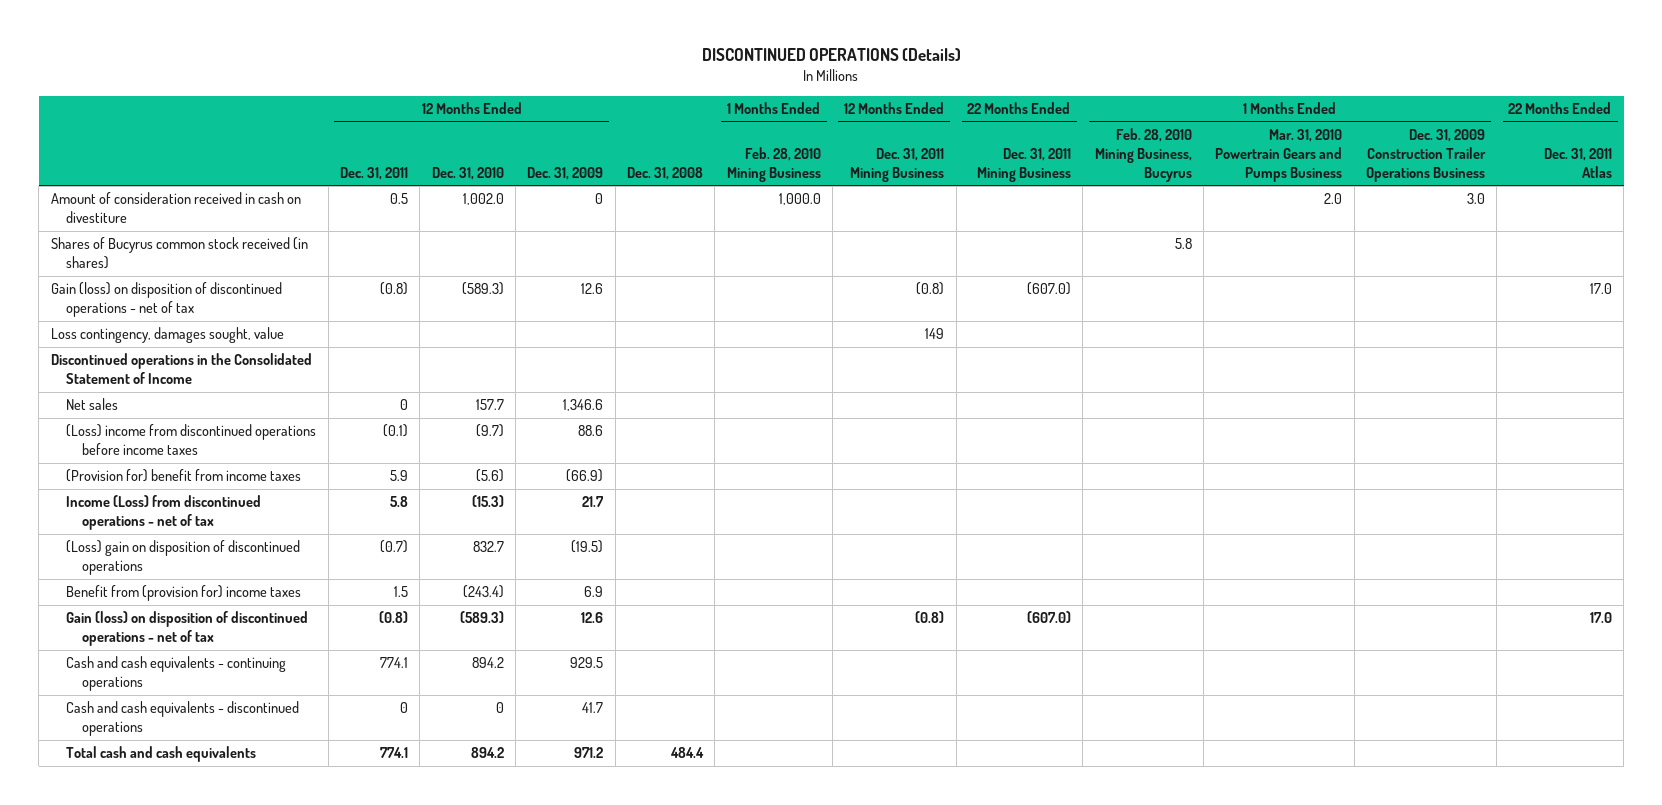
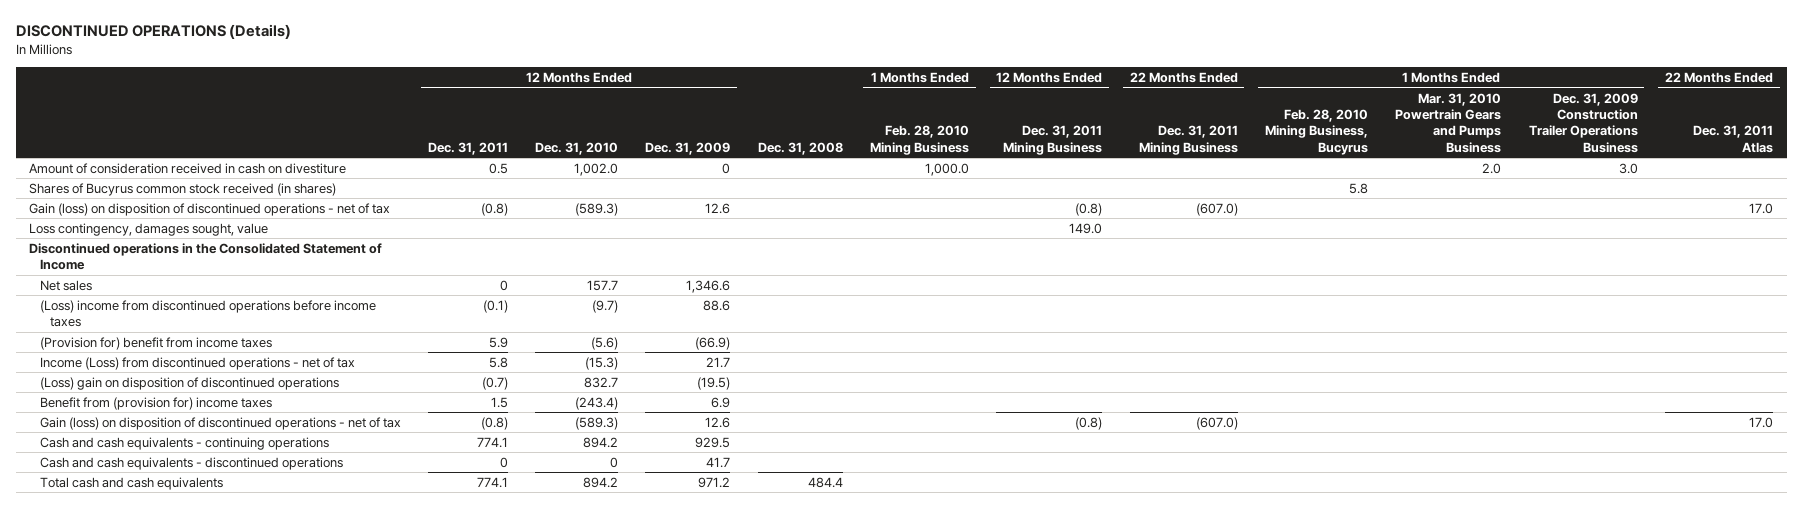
[925,328,945,340] 149 -> [1069,222,1103,234] 149.0

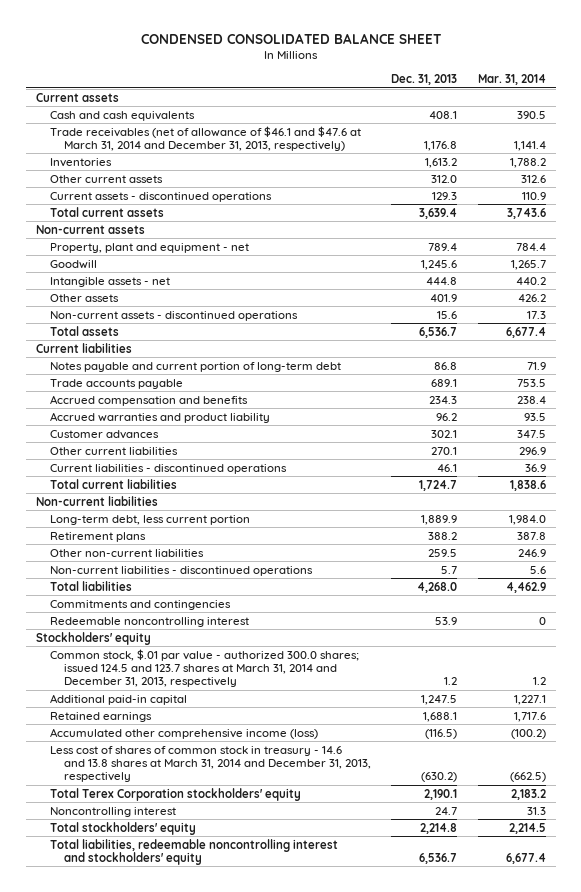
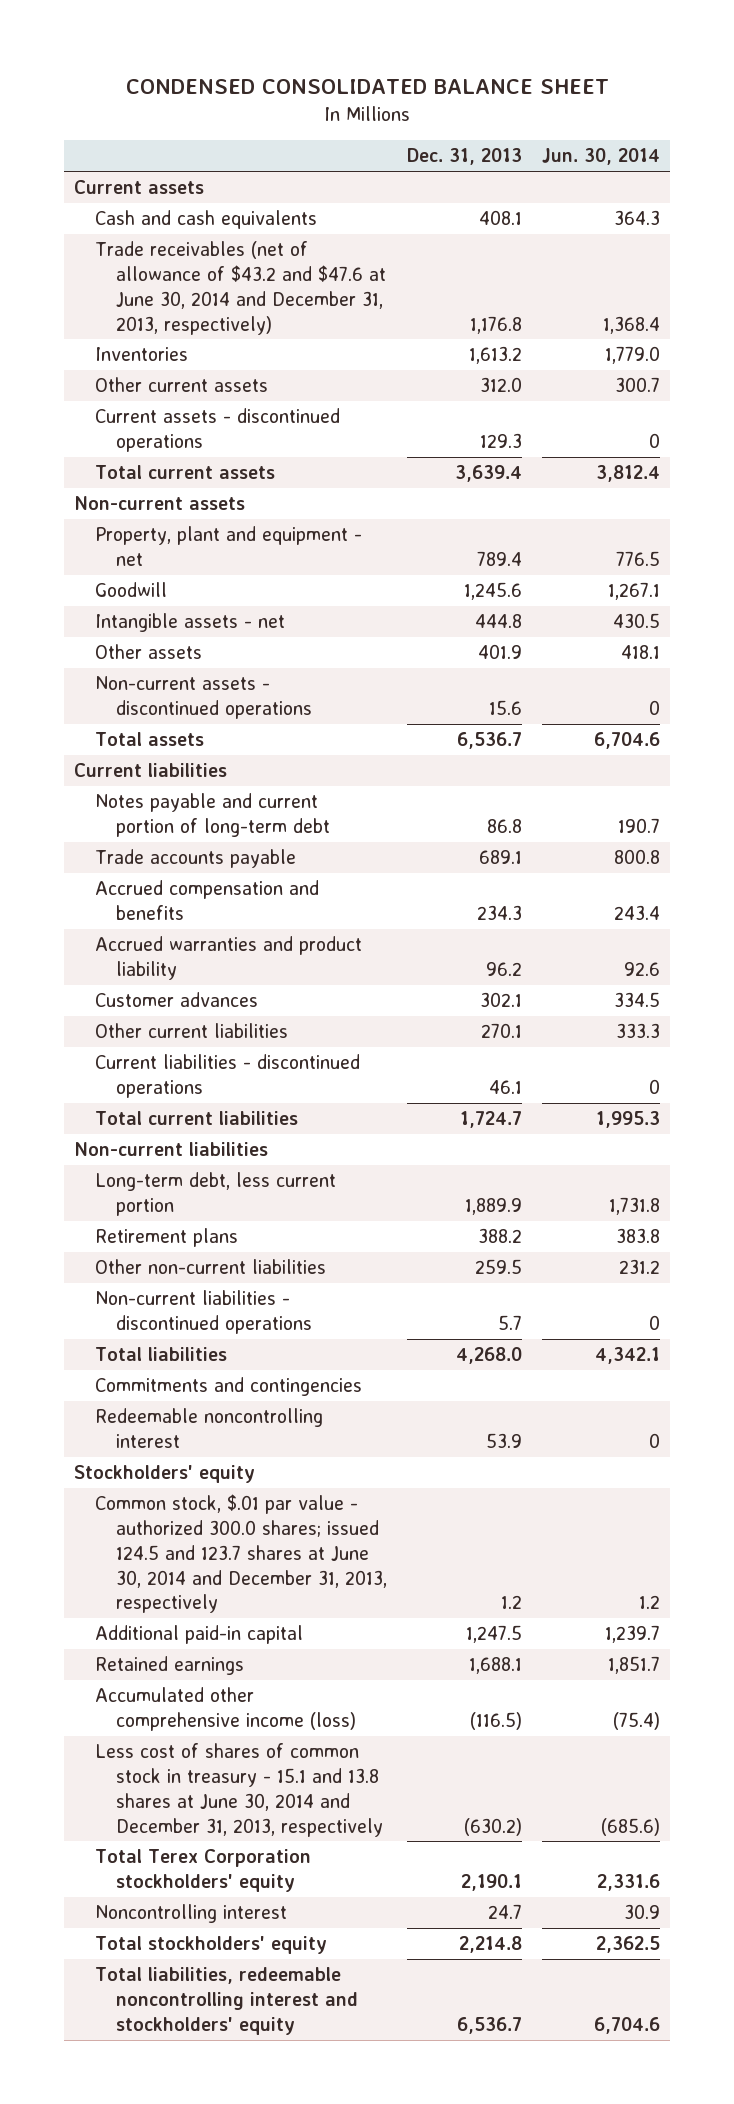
[477,74,546,86] Mar. 31, 2014 -> none
none -> [541,148,660,166] Jun. 30, 2014
[49,125,361,151] Trade receivables (net of allowance of $46.1 and $47.6 at March 31, 2014 and December 31, 2013, respectively) -> [94,241,386,335] Trade receivables (net of allowance of $43.2 and $47.6 at June 30, 2014 and December 31, 2013, respectively)
[49,648,359,688] Common stock, $.01 par value - authorized 300.0 shares; issued 124.5 and 123.7 shares at March 31, 2014 and December 31, 2013, respectively -> [94,1494,387,1614] Common stock, $.01 par value - authorized 300.0 shares; issued 124.5 and 123.7 shares at June 30, 2014 and December 31, 2013, respectively
[49,745,372,783] Less cost of shares of common stock in treasury - 14.6 and 13.8 shares at March 31, 2014 and December 31, 2013, respectively -> [94,1743,383,1837] Less cost of shares of common stock in treasury - 15.1 and 13.8 shares at June 30, 2014 and December 31, 2013, respectively

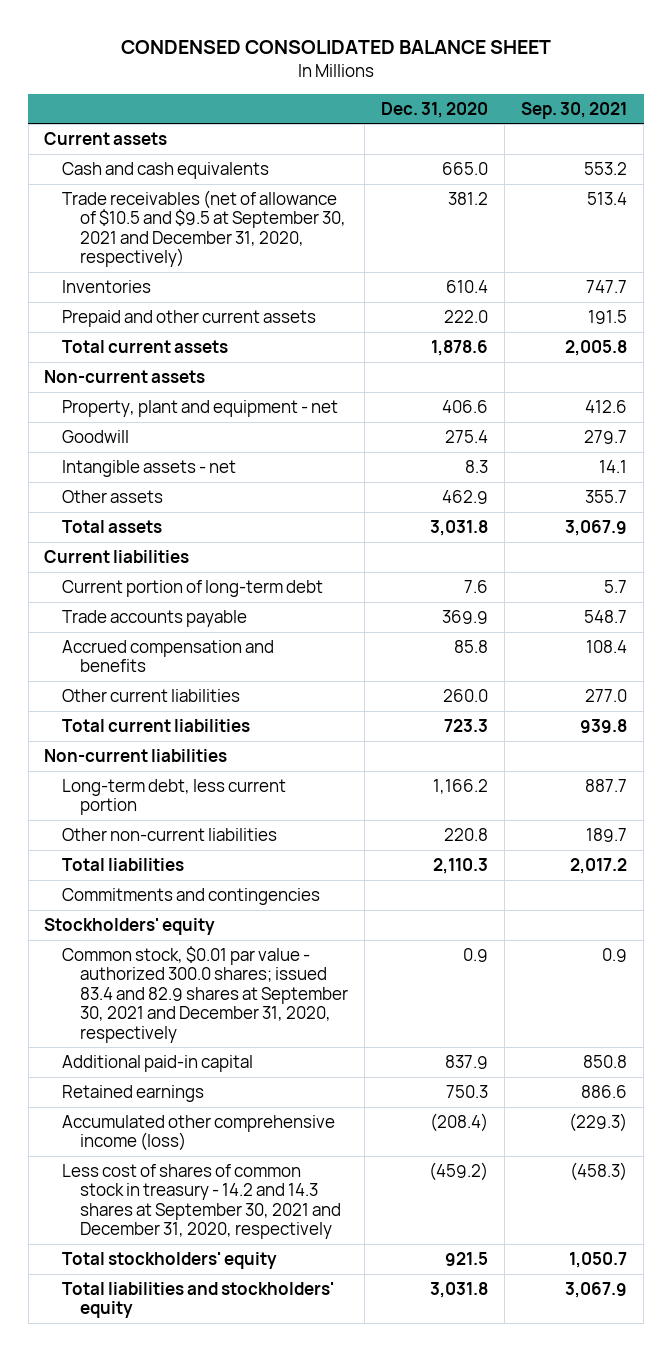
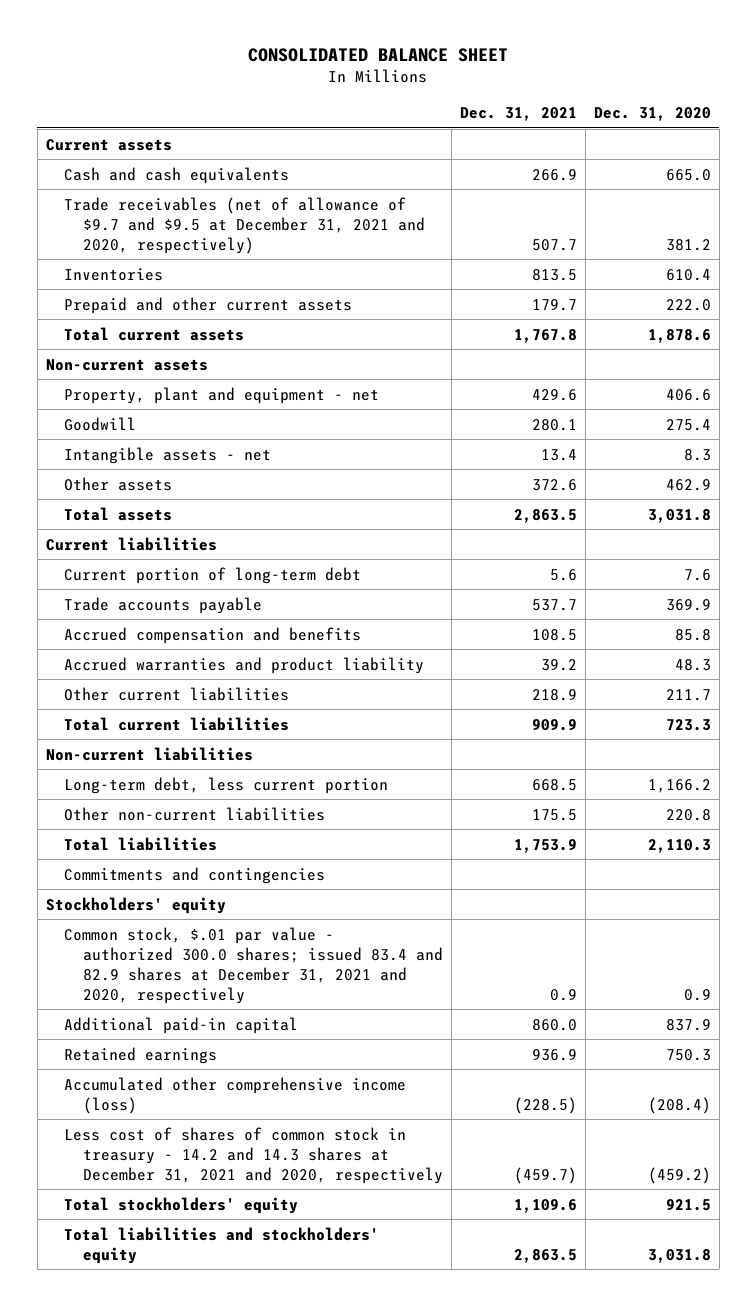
[120,40,551,55] CONDENSED CONSOLIDATED BALANCE SHEET -> [248,48,509,63] CONSOLIDATED BALANCE SHEET
[521,101,628,119] Sep. 30, 2021 -> none
none -> [459,107,577,122] Dec. 31, 2021
[62,189,347,268] Trade receivables (net of allowance of $10.5 and $9.5 at September 30, 2021 and December 31, 2020, respectively) -> [64,196,425,254] Trade receivables (net of allowance of $9.7 and $9.5 at December 31, 2021 and 2020, respectively)
none -> [64,656,425,674] Accrued warranties and product liability
[443,688,489,702] 260.0 -> [665,688,711,701] 211.7
[62,945,349,1043] Common stock, $0.01 par value - authorized 300.0 shares; issued 83.4 and 82.9 shares at September 30, 2021 and December 31, 2020, respectively -> [64,926,443,1004] Common stock, $.01 par value - authorized 300.0 shares; issued 83.4 and 82.9 shares at December 31, 2021 and 2020, respectively
[62,1163,342,1240] Less cost of shares of common stock in treasury - 14.2 and 14.3 shares at September 30, 2021 and December 31, 2020, respectively -> [64,1126,443,1184] Less cost of shares of common stock in treasury - 14.2 and 14.3 shares at December 31, 2021 and 2020, respectively

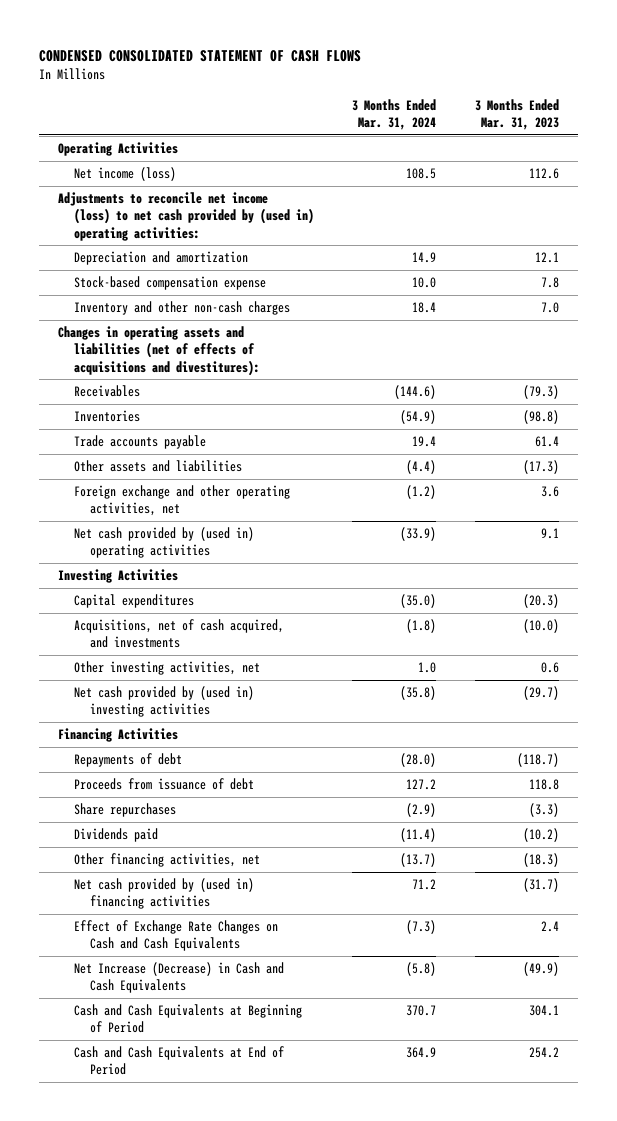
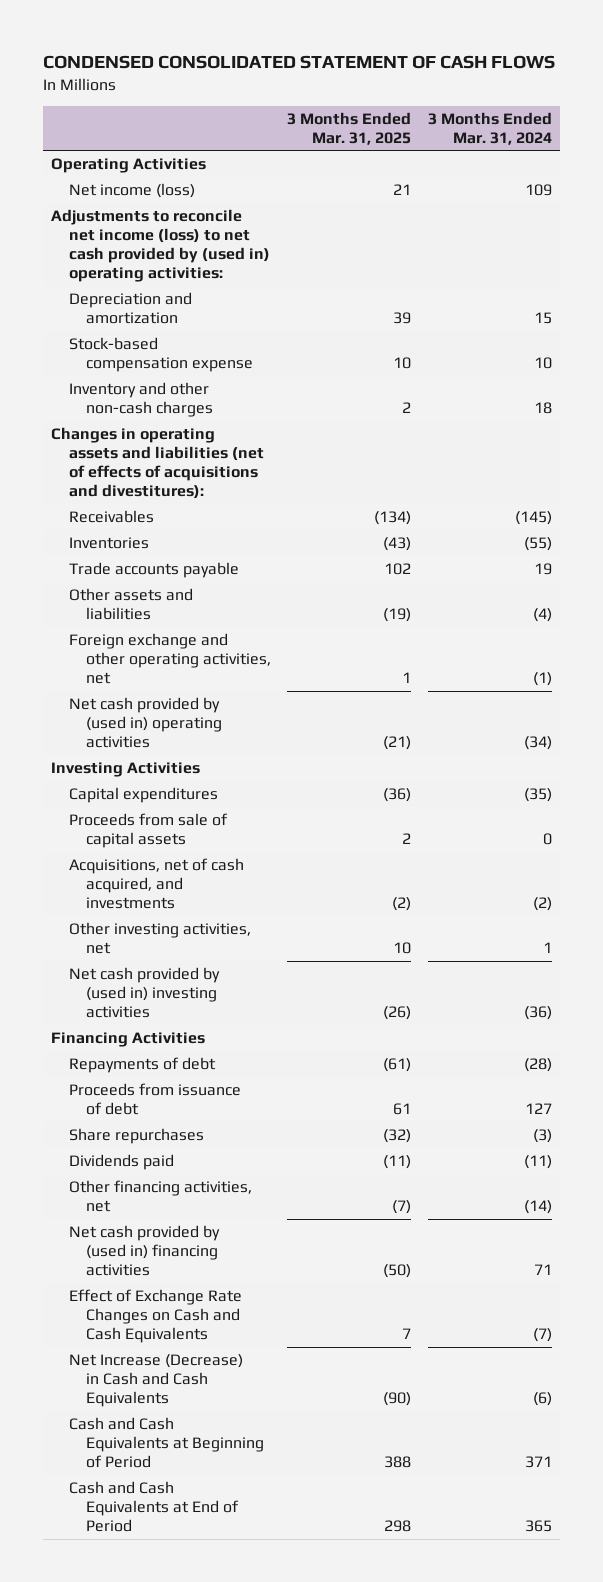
[474,98,559,131] 3 Months Ended Mar. 31, 2023 -> none
none -> [287,111,412,145] 3 Months Ended Mar. 31, 2025
[406,168,437,180] 108.5 -> [524,183,552,196] 109
[412,252,437,264] 14.9 -> [533,312,552,325] 15
[412,277,437,289] 10.0 -> [533,357,552,370] 10
[412,302,437,314] 18.4 -> [533,402,552,415] 18
[394,385,437,400] (144.6) -> [514,510,552,525] (145)
[400,410,437,425] (54.9) -> [523,536,552,551] (55)
[412,436,437,448] 19.4 -> [533,562,552,575] 19
[406,460,437,475] (4.4) -> [532,608,552,623] (4)
[406,485,437,500] (1.2) -> [532,672,552,687] (1)
[400,527,437,542] (33.9) -> [523,736,552,751] (34)
[400,594,437,609] (35.0) -> [523,787,552,802] (35)
none -> [68,812,228,849] Proceeds from sale of capital assets
[406,619,437,634] (1.8) -> [532,897,552,912] (2)
[418,662,437,674] 1.0 -> [542,942,552,954] 1
[400,686,437,701] (35.8) -> [523,1006,552,1021] (36)
[400,753,437,768] (28.0) -> [523,1057,552,1072] (28)
[406,779,437,791] 127.2 -> [524,1103,552,1115] 127
[406,803,437,818] (2.9) -> [532,1128,552,1143] (3)
[400,828,437,843] (11.4) -> [523,1154,552,1169] (11)
[400,853,437,868] (13.7) -> [523,1200,552,1215] (14)
[412,879,437,891] 71.2 -> [533,1264,552,1276] 71
[406,920,437,935] (7.3) -> [532,1328,552,1343] (7)
[406,962,437,977] (5.8) -> [532,1392,552,1407] (6)
[406,1005,437,1017] 370.7 -> [524,1456,552,1469] 371
[406,1047,437,1059] 364.9 -> [524,1520,552,1533] 365

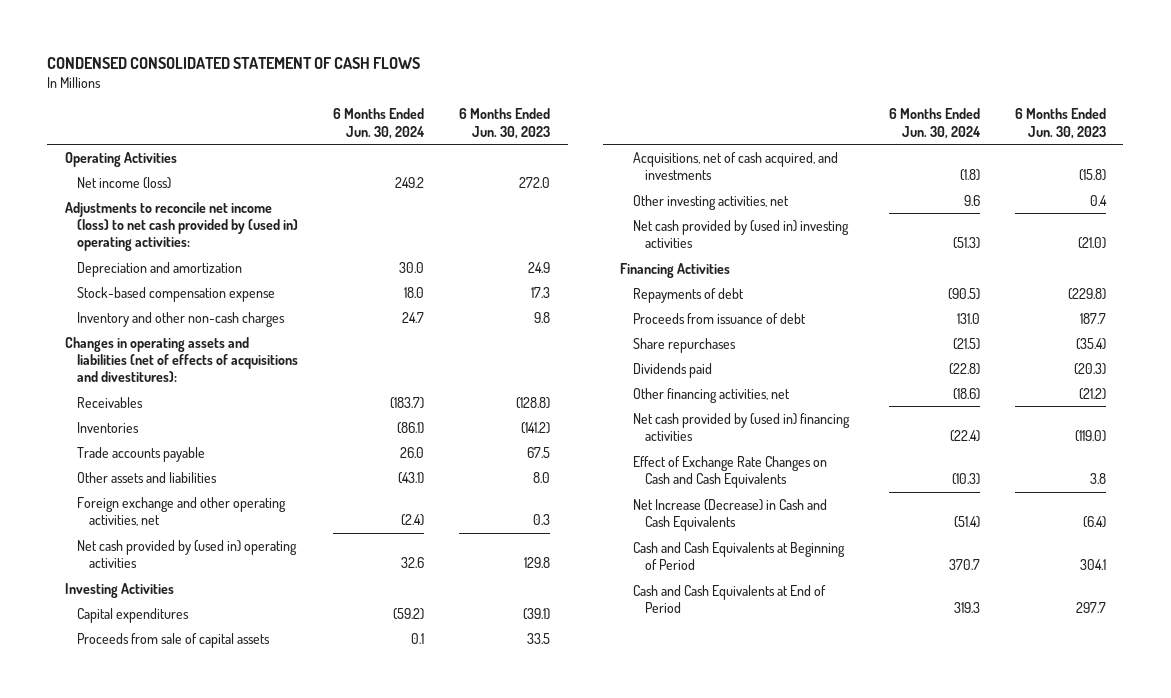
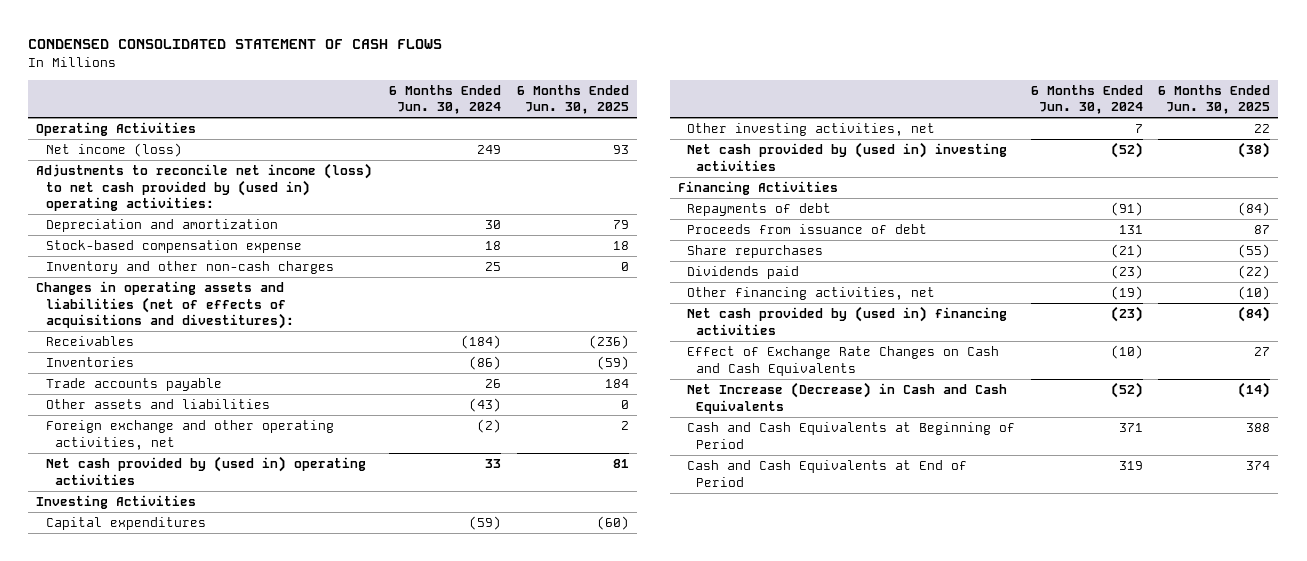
[459,108,551,139] 6 Months Ended Jun. 30, 2023 -> none
none -> [517,84,630,115] 6 Months Ended Jun. 30, 2025
[395,176,425,188] 249.2 -> [477,145,502,155] 249
[399,261,425,273] 30.0 -> [485,220,502,230] 30
[404,286,425,298] 18.0 -> [485,241,502,251] 18
[402,311,425,323] 24.7 -> [485,262,502,272] 25
[390,396,425,409] (183.7) -> [461,335,502,350] (184)
[397,421,425,434] (86.1) -> [469,356,502,371] (86)
[400,446,425,458] 26.0 -> [485,379,502,389] 26
[398,471,425,484] (43.1) -> [469,398,502,413] (43)
[401,513,425,526] (2.4) -> [477,419,502,434] (2)
[401,556,425,568] 32.6 -> [485,459,502,469] 33
[77,632,271,648] Proceeds from sale of capital assets -> none
[632,151,838,180] Acquisitions, net of cash acquired, and investments -> none
[393,607,425,620] (59.2) -> [469,516,502,531] (59)
[963,194,980,206] 9.6 -> [1134,124,1143,134] 7
[952,236,980,249] (51.3) -> [1110,142,1143,159] (52)
[947,287,980,300] (90.5) -> [1110,202,1143,217] (91)
[956,312,980,324] 131.0 -> [1118,225,1143,235] 131
[952,337,980,350] (21.5) -> [1110,244,1143,259] (21)
[948,362,980,375] (22.8) -> [1110,265,1143,280] (23)
[952,387,980,400] (18.6) -> [1110,286,1143,301] (19)
[949,429,980,442] (22.4) -> [1110,306,1143,323] (23)
[951,472,980,485] (10.3) -> [1110,345,1143,360] (10)
[953,515,980,528] (51.4) -> [1110,382,1143,399] (52)
[948,558,980,570] 370.7 -> [1118,423,1143,433] 371
[953,601,980,613] 319.3 -> [1118,461,1143,471] 319

